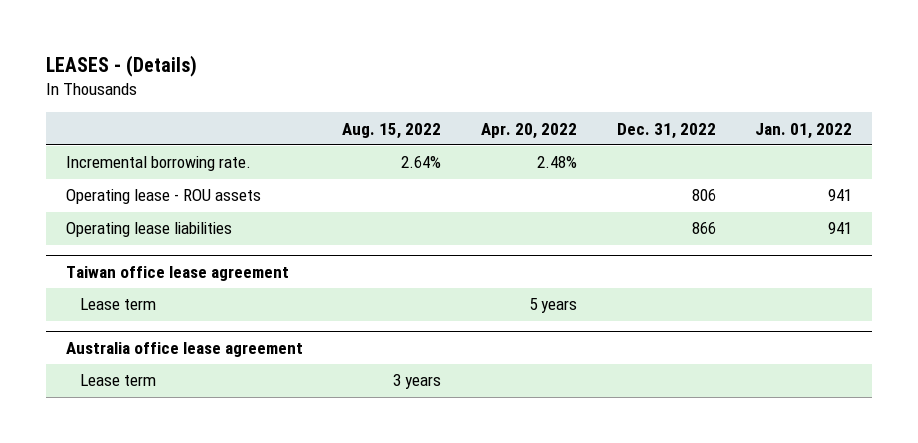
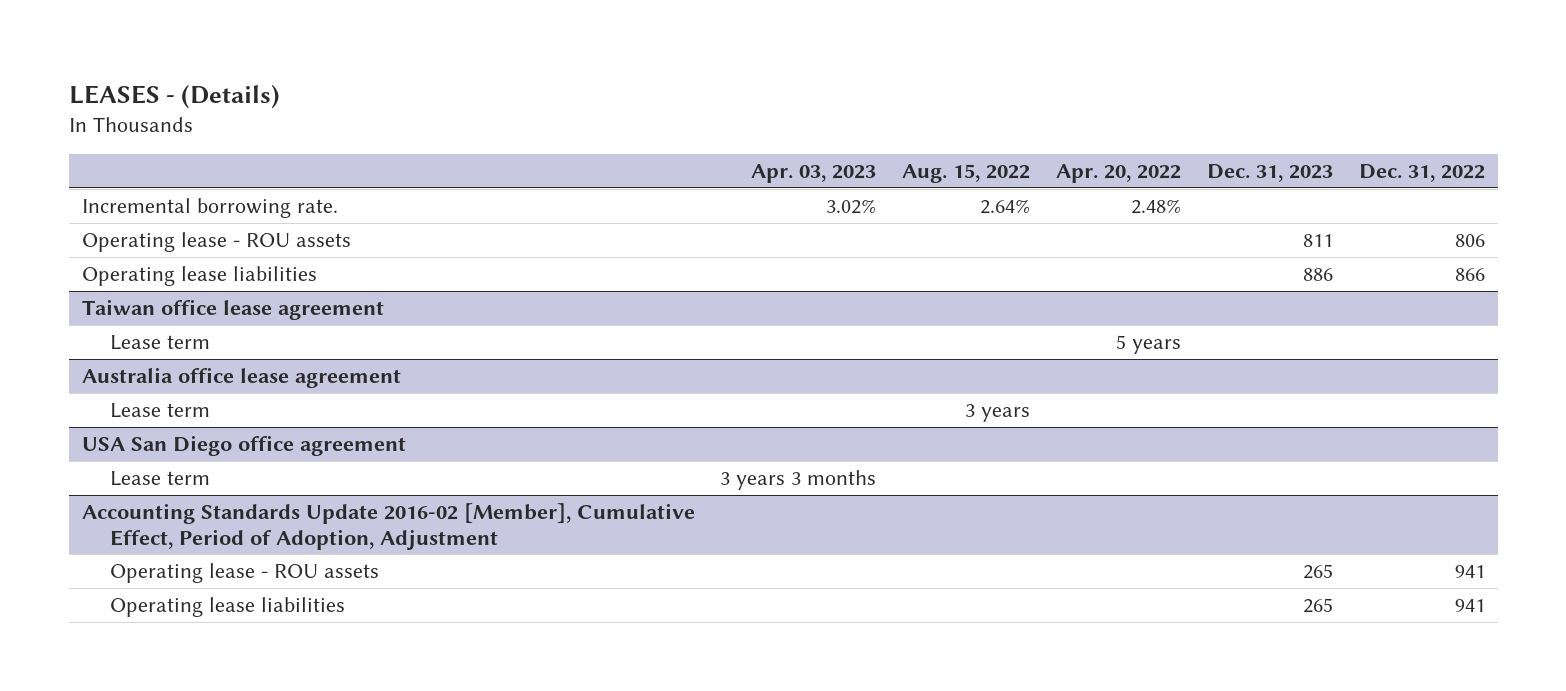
[755,122,853,139] Jan. 01, 2022 -> none
none -> [751,164,877,184] Apr. 03, 2023
none -> [1206,164,1333,183] Dec. 31, 2023
none -> [81,434,406,456] USA San Diego office agreement
none -> [109,470,210,486] Lease term
none -> [81,502,695,550] Accounting Standards Update 2016-02 [Member], Cumulative Effect, Period of Adoption, Adjustment
none -> [109,562,379,583] Operating lease - ROU assets
none -> [109,596,345,617] Operating lease liabilities

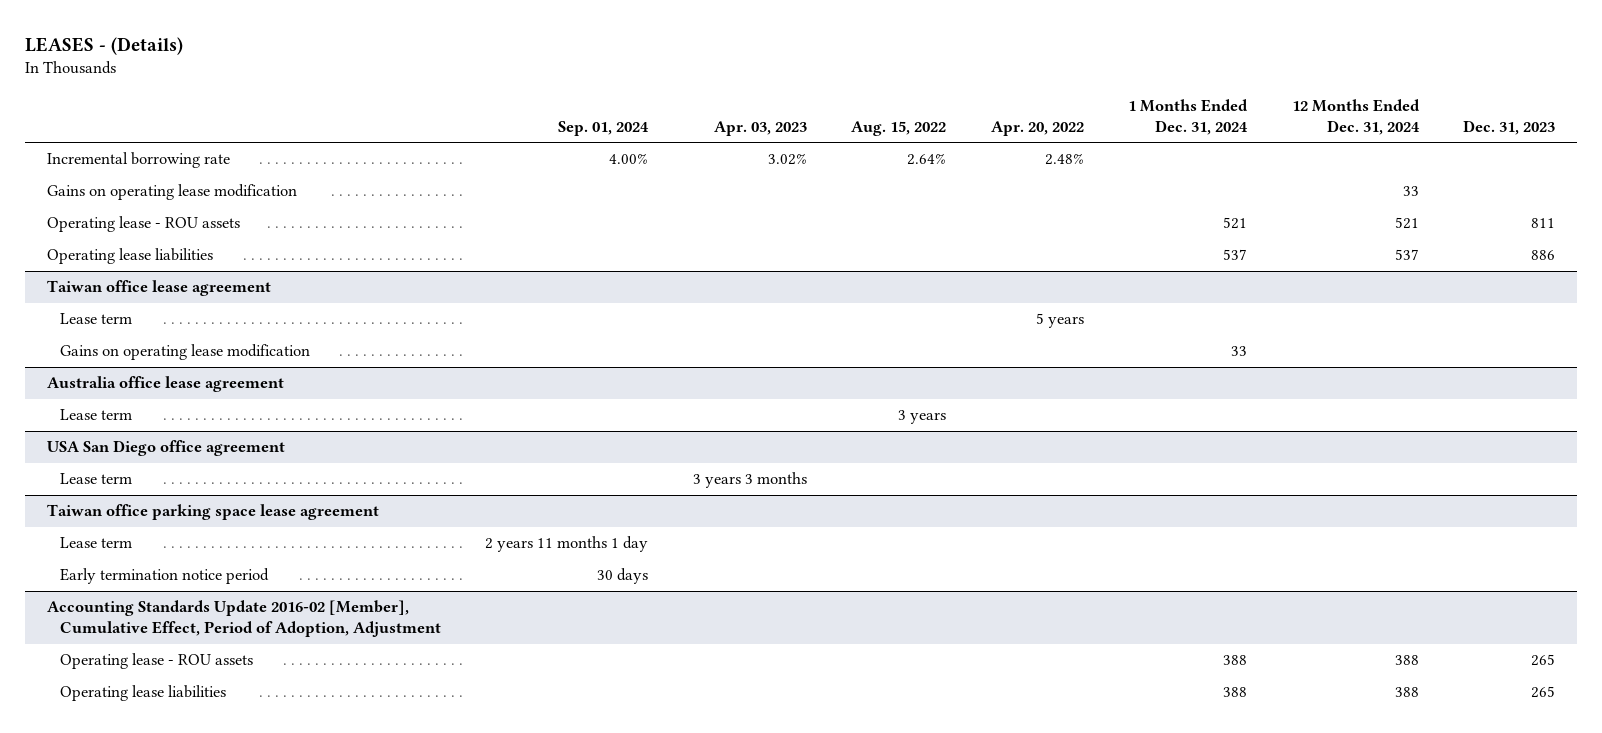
[1358,164,1485,183] Dec. 31, 2022 -> none
none -> [558,120,650,136] Sep. 01, 2024
none -> [1128,99,1249,135] 1 Months Ended Dec. 31, 2024
none -> [1291,99,1420,135] 12 Months Ended Dec. 31, 2024
[81,197,338,218] Incremental borrowing rate. -> [46,152,230,169] Incremental borrowing rate
none -> [46,184,297,201] Gains on operating lease modification
none -> [59,344,310,361] Gains on operating lease modification
none -> [46,504,379,521] Taiwan office parking space lease agreement
none -> [59,537,132,549] Lease term
none -> [59,568,269,585] Early termination notice period

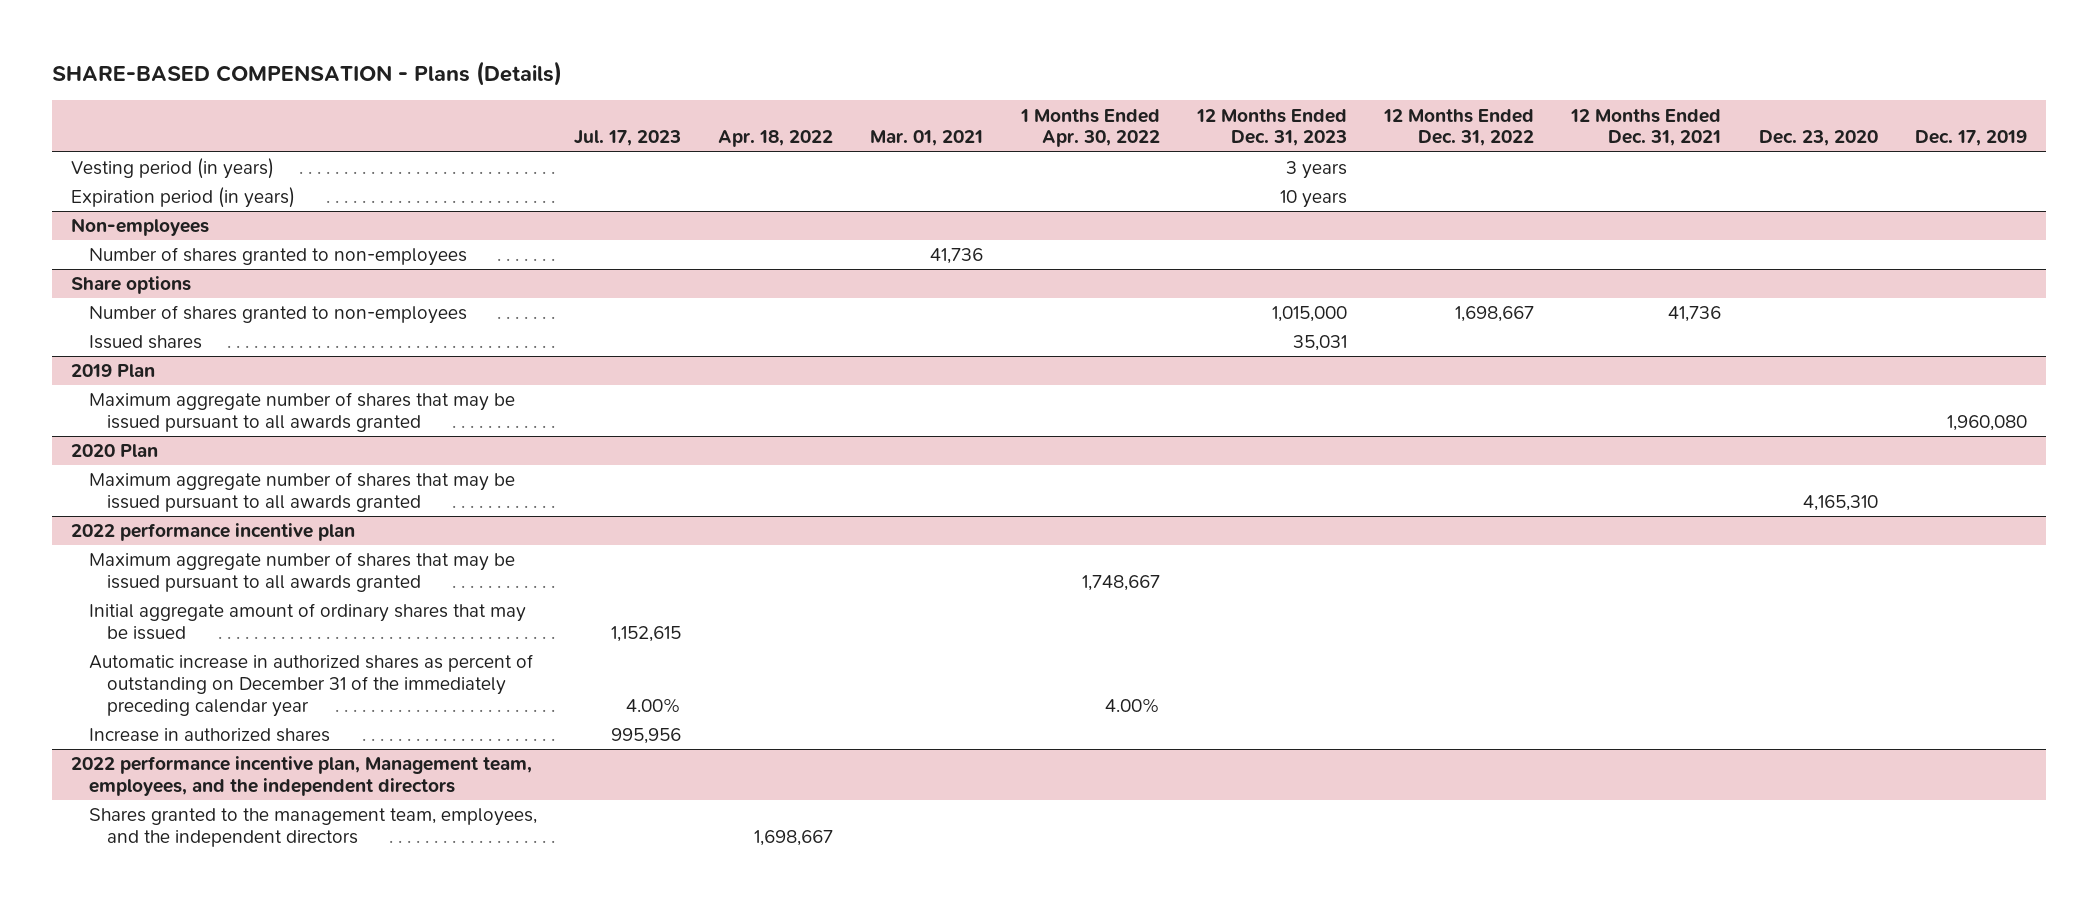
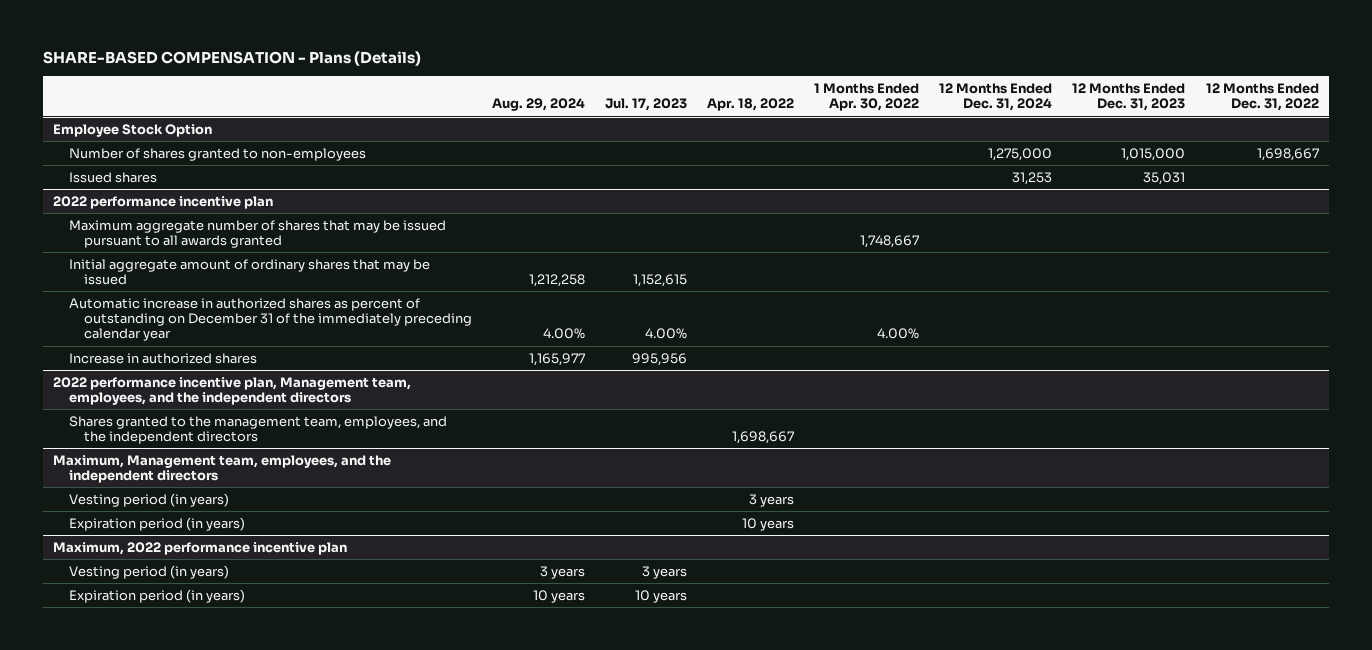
[870,130,984,147] Mar. 01, 2021 -> none
[1570,108,1722,147] 12 Months Ended Dec. 31, 2021 -> none
[1758,130,1878,147] Dec. 23, 2020 -> none
[1914,130,2027,147] Dec. 17, 2019 -> none
none -> [491,98,585,112] Aug. 29, 2024
none -> [939,83,1053,112] 12 Months Ended Dec. 31, 2024
[70,158,274,180] Vesting period (in years) -> none
[70,187,295,209] Expiration period (in years) -> none
[70,218,209,237] Non-employees -> none
[88,247,467,267] Number of shares granted to non-employees -> none
[70,276,191,295] Share options -> [53,123,213,137] Employee Stock Option
[70,364,155,378] 2019 Plan -> none
[88,392,515,432] Maximum aggregate number of shares that may be issued pursuant to all awards granted -> none
[70,444,158,458] 2020 Plan -> none
[88,472,515,512] Maximum aggregate number of shares that may be issued pursuant to all awards granted -> none
none -> [53,454,392,484] Maximum, Management team, employees, and the independent directors
none -> [68,492,229,507] Vesting period (in years)
none -> [68,516,245,531] Expiration period (in years)
none -> [53,541,348,555] Maximum, 2022 performance incentive plan
none -> [68,564,229,579] Vesting period (in years)
none -> [68,588,245,603] Expiration period (in years)

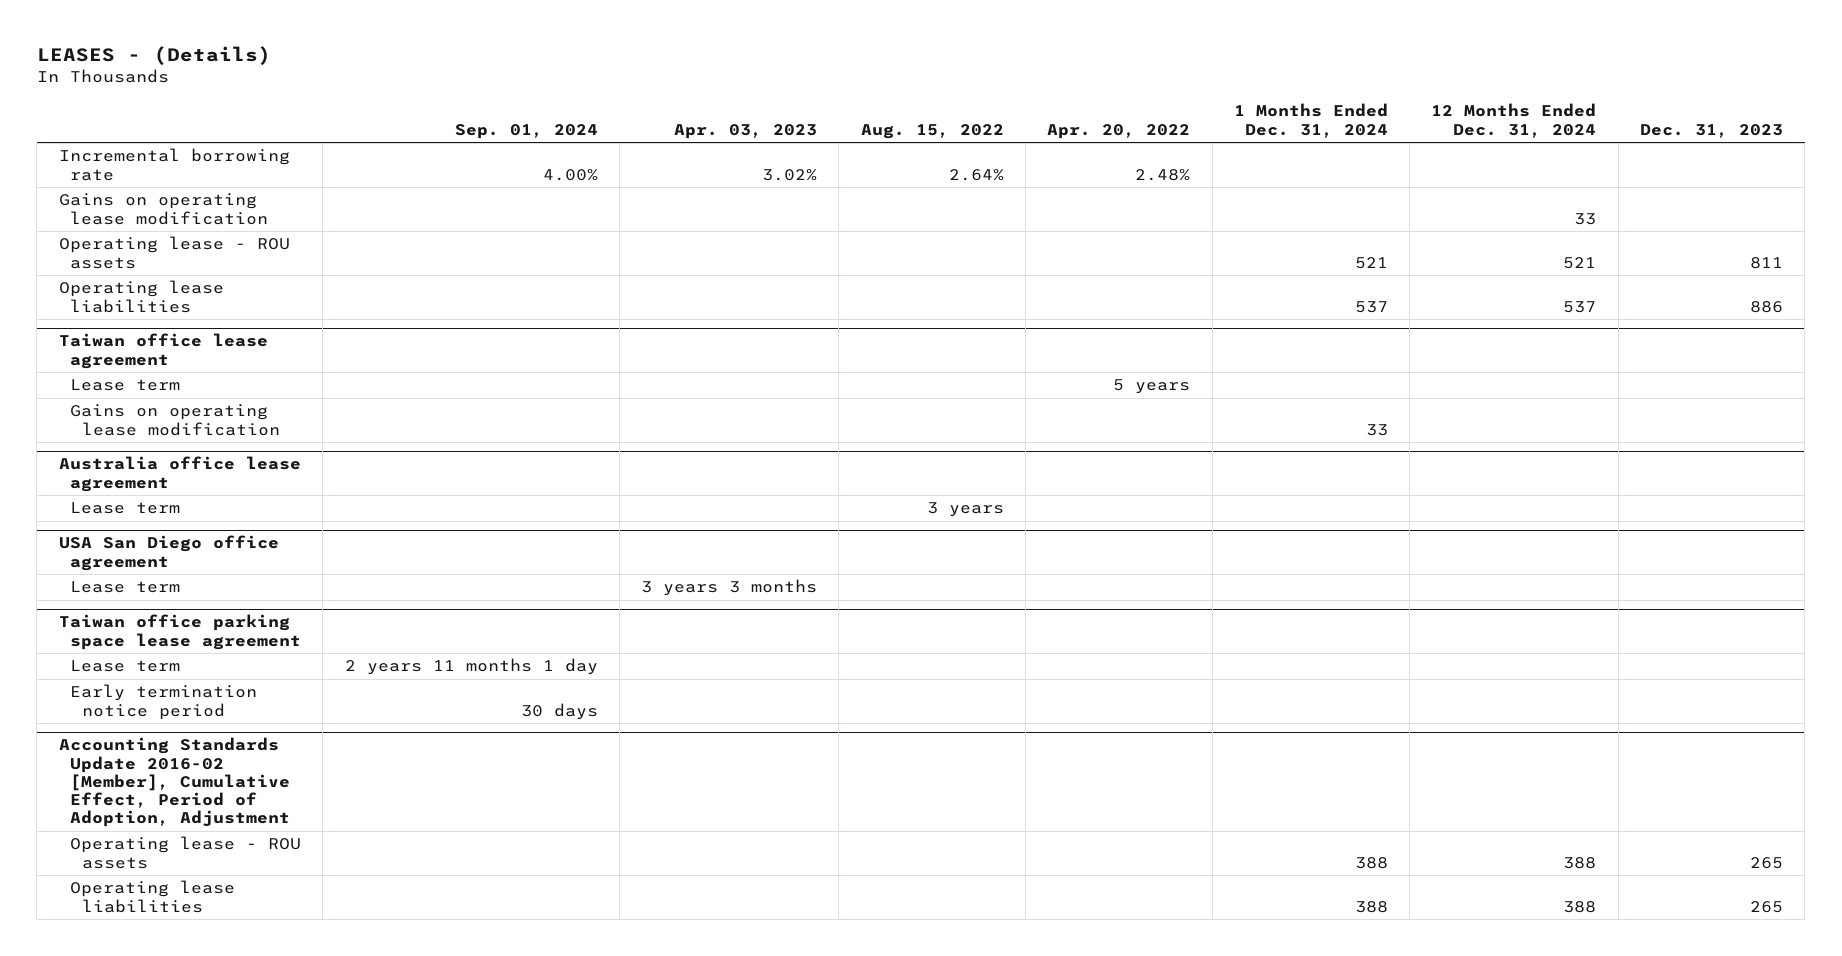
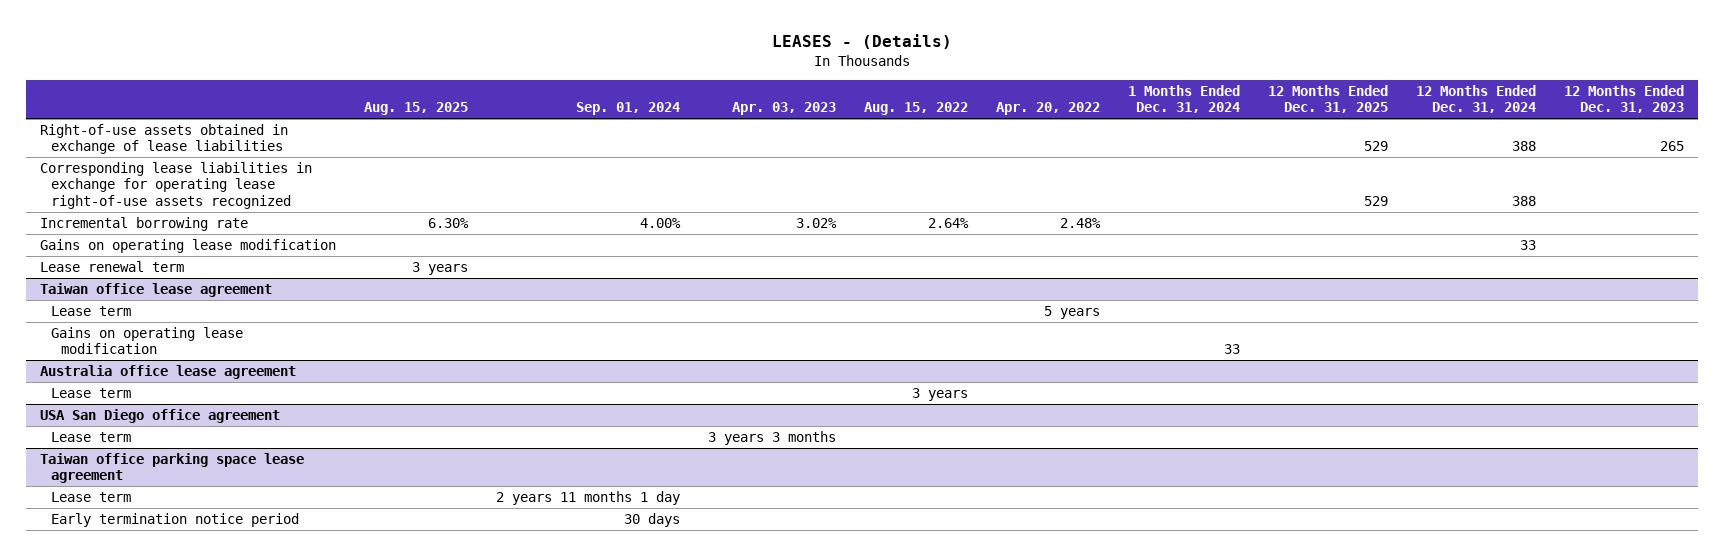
[1639,123,1783,138] Dec. 31, 2023 -> none
none -> [363,102,468,116] Aug. 15, 2025
none -> [1268,85,1389,114] 12 Months Ended Dec. 31, 2025
none -> [1564,85,1685,114] 12 Months Ended Dec. 31, 2023
none -> [39,124,288,155] Right-of-use assets obtained in exchange of lease liabilities
none -> [39,162,312,209] Corresponding lease liabilities in exchange for operating lease right-of-use assets recognized
[58,236,290,269] Operating lease - ROU assets -> none
[58,280,224,313] Operating lease liabilities -> none
none -> [39,261,184,273] Lease renewal term
[58,737,291,828] Accounting Standards Update 2016-02 [Member], Cumulative Effect, Period of Adoption, Adjustment -> none
[70,836,302,869] Operating lease - ROU assets -> none
[70,880,236,913] Operating lease liabilities -> none

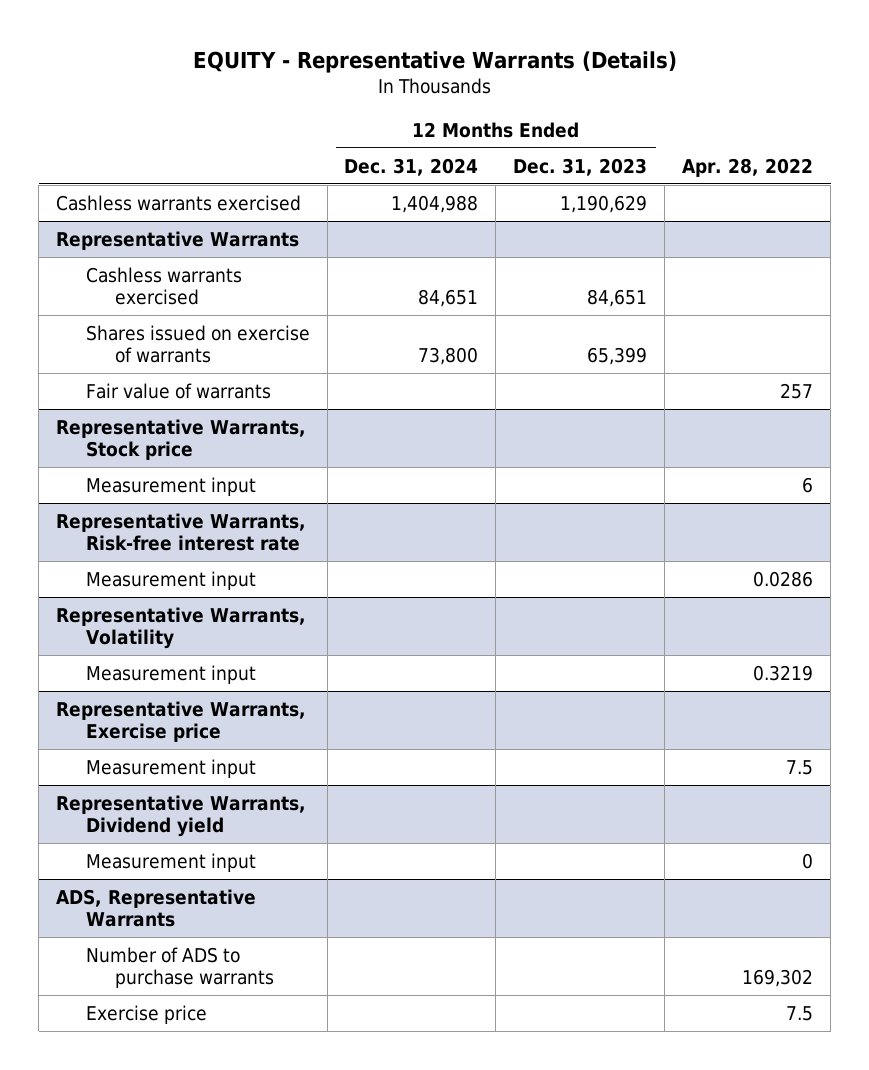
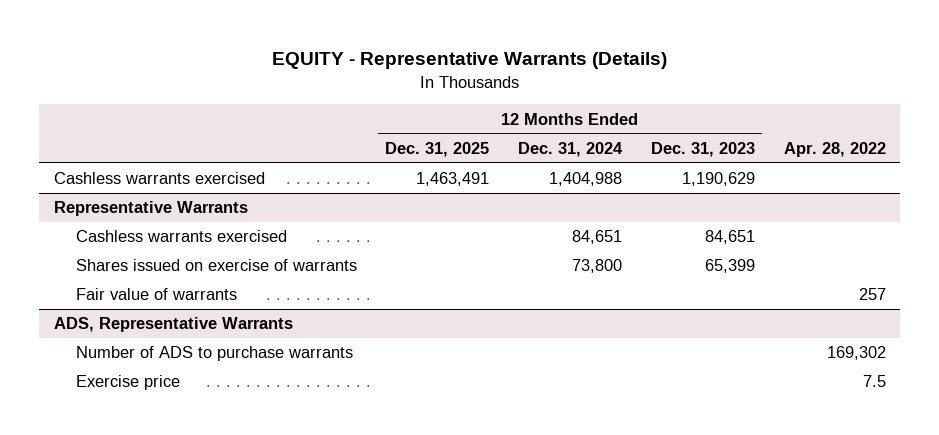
none -> [385,141,490,157] Dec. 31, 2025
[56,418,307,461] Representative Warrants, Stock price -> none
[85,476,256,496] Measurement input -> none
[56,512,307,552] Representative Warrants, Risk-free interest rate -> none
[85,570,256,590] Measurement input -> none
[56,606,307,650] Representative Warrants, Volatility -> none
[85,664,256,684] Measurement input -> none
[56,700,307,743] Representative Warrants, Exercise price -> none
[85,758,256,778] Measurement input -> none
[56,794,307,838] Representative Warrants, Dividend yield -> none
[85,852,256,872] Measurement input -> none

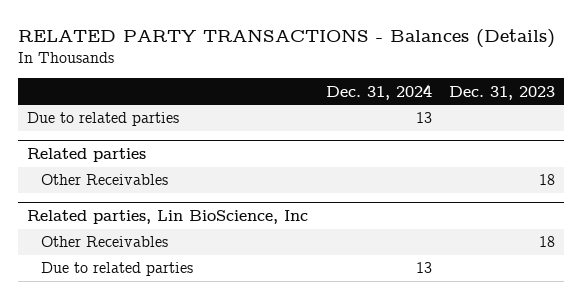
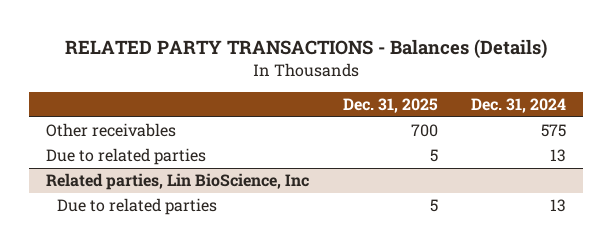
[449,85,556,100] Dec. 31, 2023 -> none
none -> [342,98,438,114] Dec. 31, 2025
none -> [45,123,176,138] Other receivables
[26,148,146,163] Related parties -> none
[40,174,168,186] Other Receivables -> none
[40,236,168,248] Other Receivables -> none

